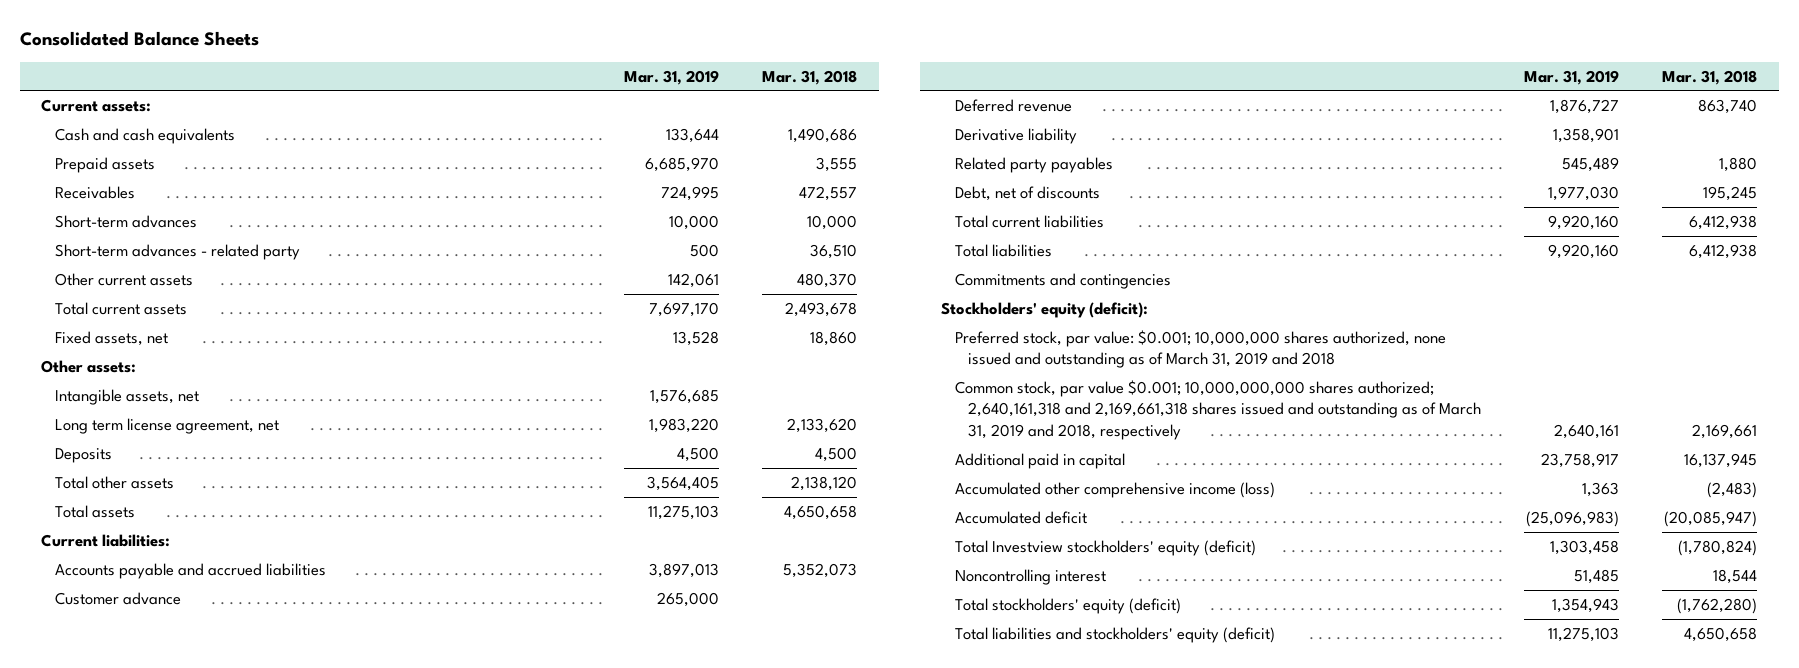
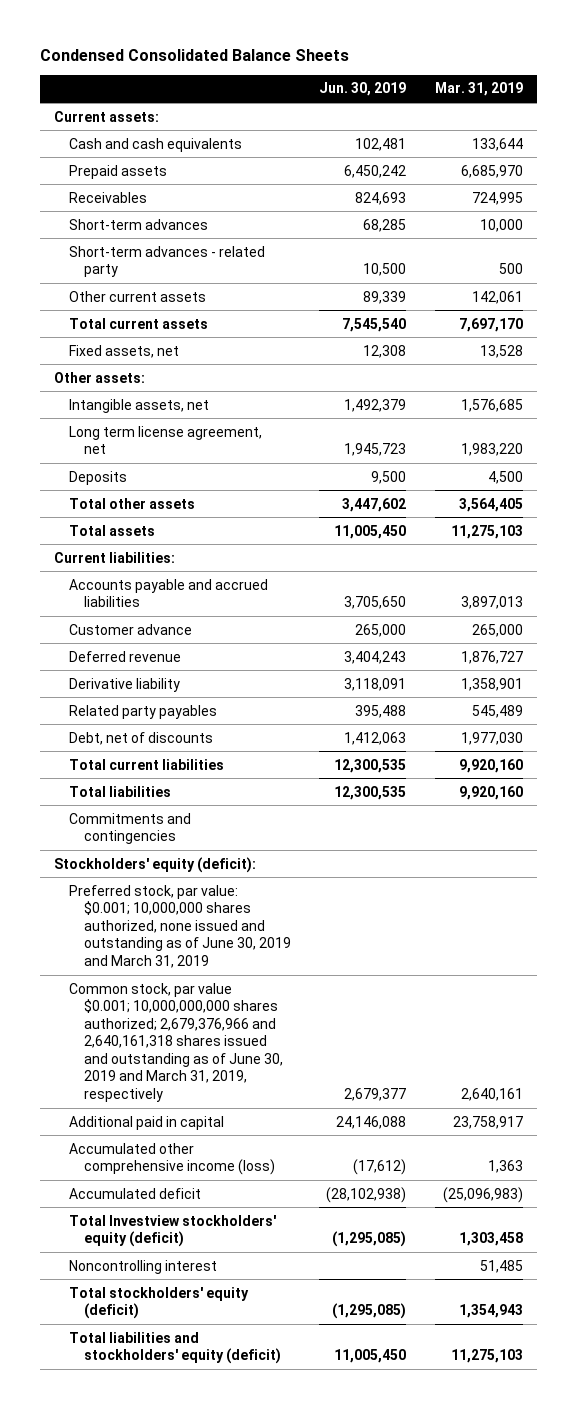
[19,31,259,47] Consolidated Balance Sheets -> [39,48,349,61] Condensed Consolidated Balance Sheets
[762,69,858,85] Mar. 31, 2018 -> none
none -> [319,82,407,97] Jun. 30, 2019
[954,329,1446,369] Preferred stock, par value: $0.001; 10,000,000 shares authorized, none issued and outstanding as of March 31, 2019 and 2018 -> [68,884,291,968] Preferred stock, par value: $0.001; 10,000,000 shares authorized, none issued and outstanding as of June 30, 2019 and March 31, 2019
[954,379,1482,440] Common stock, par value $0.001; 10,000,000,000 shares authorized; 2,640,161,318 and 2,169,661,318 shares issued and outstanding as of March 31, 2019 and 2018, respectively -> [68,982,283,1103] Common stock, par value $0.001; 10,000,000,000 shares authorized; 2,679,376,966 and 2,640,161,318 shares issued and outstanding as of June 30, 2019 and March 31, 2019, respectively

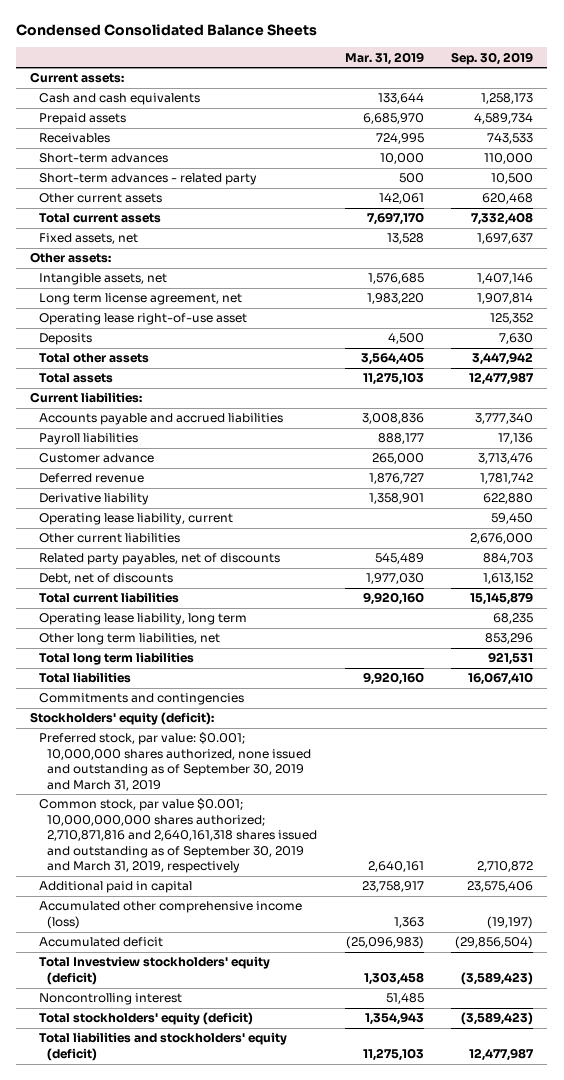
[319,82,407,97] Jun. 30, 2019 -> none
none -> [451,51,534,65] Sep. 30, 2019
none -> [38,313,247,326] Operating lease right-of-use asset
[461,596,524,610] 3,897,013 -> [361,413,424,425] 3,008,836
none -> [38,433,138,446] Payroll liabilities
none -> [38,513,233,526] Operating lease liability, current
none -> [38,533,180,544] Other current liabilities
[68,704,217,719] Related party payables -> [38,553,280,566] Related party payables, net of discounts
none -> [38,613,247,626] Operating lease liability, long term
none -> [38,633,220,646] Other long term liabilities, net
none -> [38,652,194,666] Total long term liabilities
[68,884,291,968] Preferred stock, par value: $0.001; 10,000,000 shares authorized, none issued and outstanding as of June 30, 2019 and March 31, 2019 -> [38,732,312,791] Preferred stock, par value: $0.001; 10,000,000 shares authorized, none issued and outstanding as of September 30, 2019 and March 31, 2019
[68,982,283,1103] Common stock, par value $0.001; 10,000,000,000 shares authorized; 2,679,376,966 and 2,640,161,318 shares issued and outstanding as of June 30, 2019 and March 31, 2019, respectively -> [38,798,318,874] Common stock, par value $0.001; 10,000,000,000 shares authorized; 2,710,871,816 and 2,640,161,318 shares issued and outstanding as of September 30, 2019 and March 31, 2019, respectively

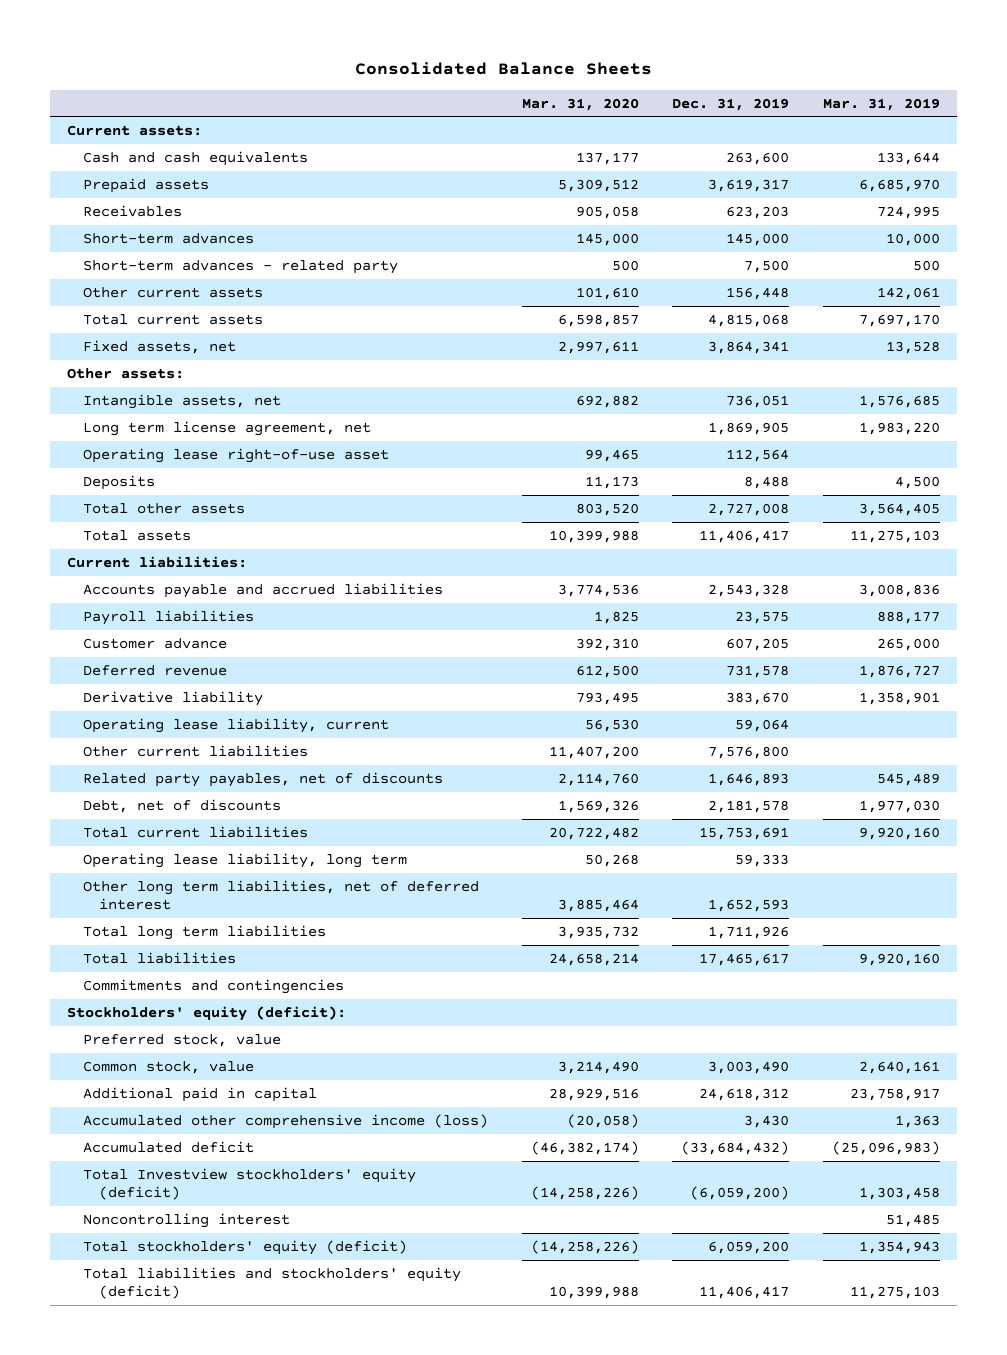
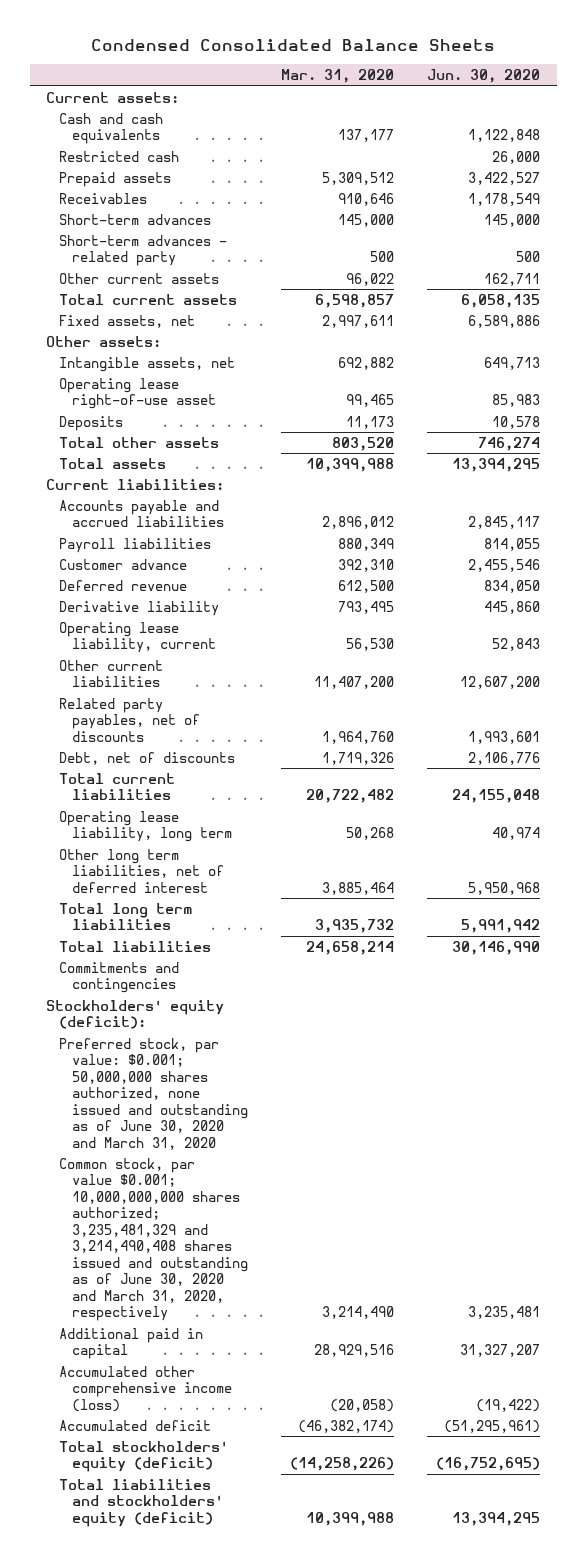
[354,62,652,76] Consolidated Balance Sheets -> [91,38,496,51] Condensed Consolidated Balance Sheets
[672,97,790,111] Dec. 31, 2019 -> none
[822,97,940,111] Mar. 31, 2019 -> none
none -> [427,68,541,83] Jun. 30, 2020
none -> [59,150,180,162] Restricted cash
[575,205,639,219] 905,058 -> [338,192,395,206] 910,646
[575,286,639,300] 101,610 -> [346,272,395,286] 96,022
[83,420,372,436] Long term license agreement, net -> none
[557,583,639,597] 3,774,536 -> [322,516,395,530] 2,896,012
[593,610,639,624] 1,825 -> [338,537,395,551] 880,349
[557,772,639,786] 2,114,760 -> [322,730,395,744] 1,964,760
[557,799,639,813] 1,569,326 -> [322,751,395,765] 1,719,326
[83,1033,282,1047] Preferred stock, value -> [59,1037,249,1150] Preferred stock, par value: $0.001; 50,000,000 shares authorized, none issued and outstanding as of June 30, 2020 and March 31, 2020
[83,1060,255,1074] Common stock, value -> [59,1157,249,1322] Common stock, par value $0.001; 10,000,000,000 shares authorized; 3,235,481,329 and 3,214,490,408 shares issued and outstanding as of June 30, 2020 and March 31, 2020, respectively
[83,1167,417,1201] Total Investview stockholders' equity (deficit) -> none
[83,1212,291,1228] Noncontrolling interest -> none

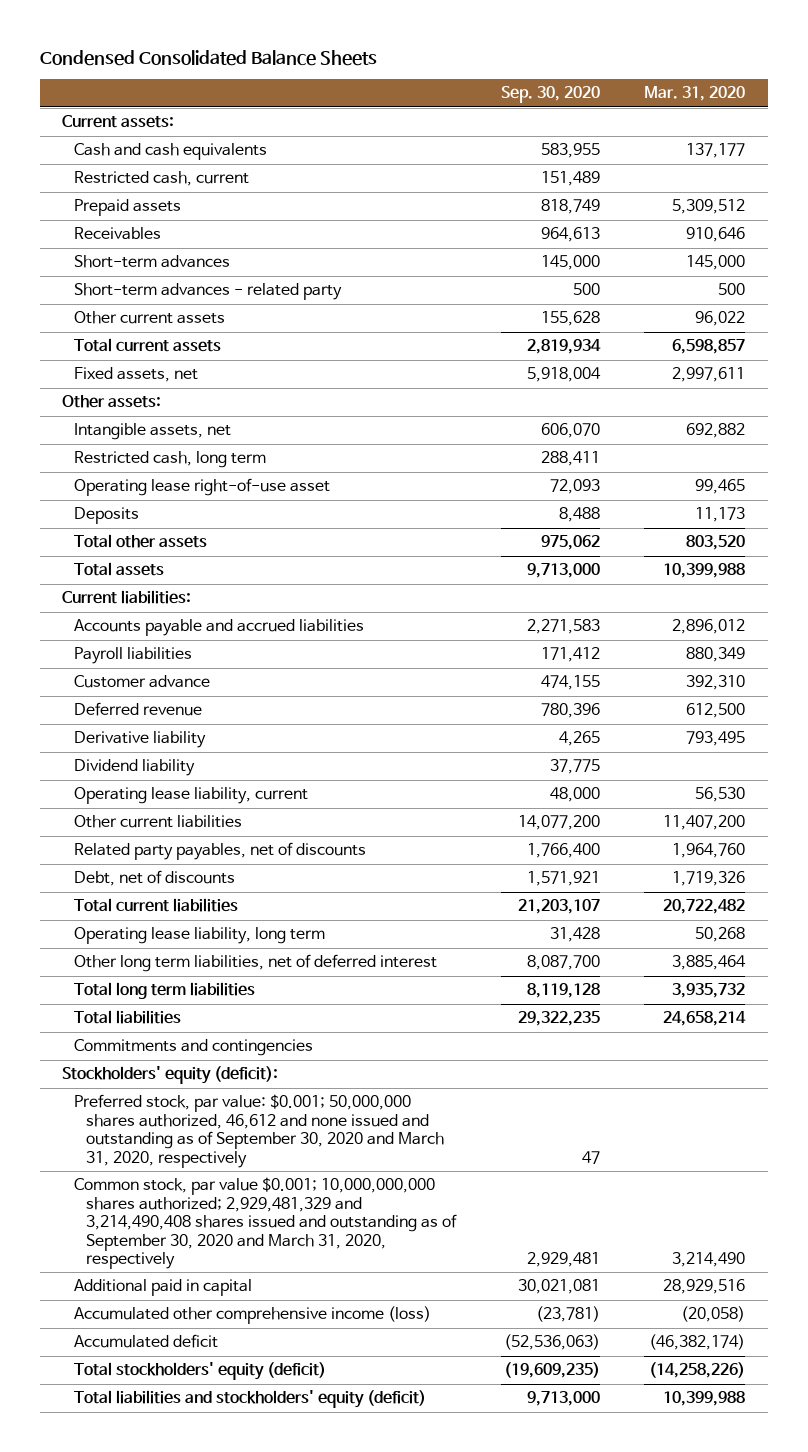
[427,68,541,83] Jun. 30, 2020 -> none
none -> [500,86,600,104] Sep. 30, 2020
[59,150,180,162] Restricted cash -> [74,171,250,187] Restricted cash, current
none -> [74,451,267,469] Restricted cash, long term
none -> [74,759,196,777] Dividend liability
[59,1037,249,1150] Preferred stock, par value: $0.001; 50,000,000 shares authorized, none issued and outstanding as of June 30, 2020 and March 31, 2020 -> [74,1094,445,1168] Preferred stock, par value: $0.001; 50,000,000 shares authorized, 46,612 and none issued and outstanding as of September 30, 2020 and March 31, 2020, respectively
[59,1157,249,1322] Common stock, par value $0.001; 10,000,000,000 shares authorized; 3,235,481,329 and 3,214,490,408 shares issued and outstanding as of June 30, 2020 and March 31, 2020, respectively -> [74,1177,458,1269] Common stock, par value $0.001; 10,000,000,000 shares authorized; 2,929,481,329 and 3,214,490,408 shares issued and outstanding as of September 30, 2020 and March 31, 2020, respectively

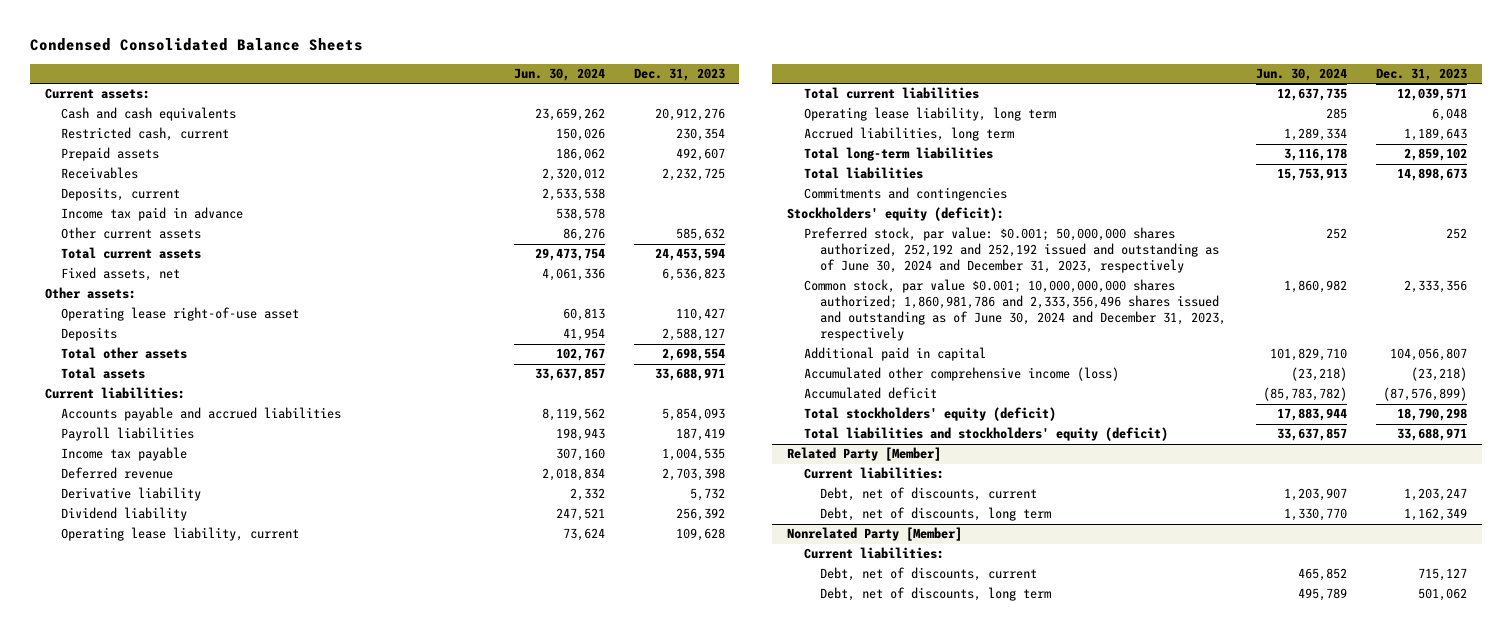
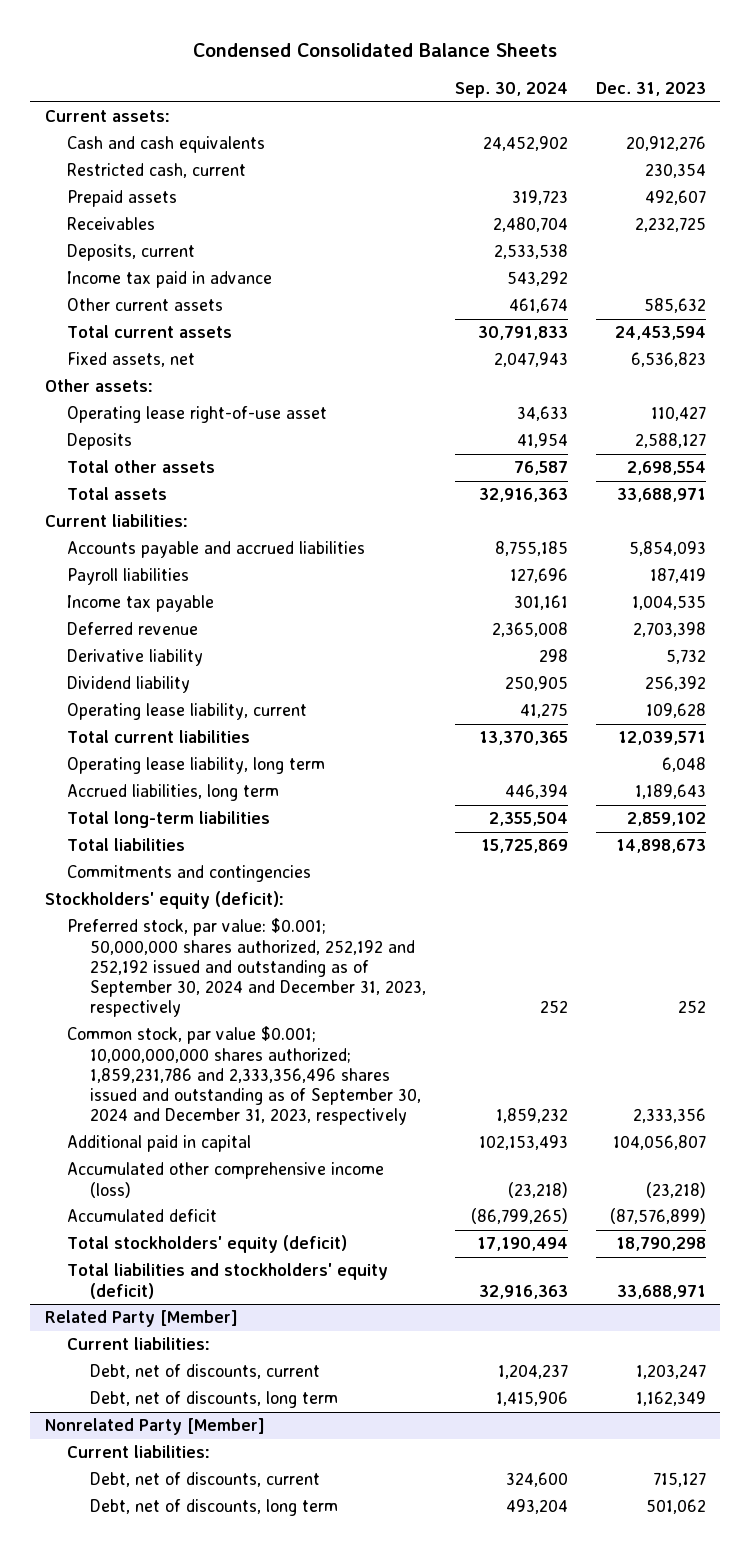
[513,67,605,81] Jun. 30, 2024 -> none
none -> [454,82,568,99] Sep. 30, 2024
[803,227,1220,274] Preferred stock, par value: $0.001; 50,000,000 shares authorized, 252,192 and 252,192 issued and outstanding as of June 30, 2024 and December 31, 2023, respectively -> [67,918,427,1018] Preferred stock, par value: $0.001; 50,000,000 shares authorized, 252,192 and 252,192 issued and outstanding as of September 30, 2024 and December 31, 2023, respectively
[803,279,1227,342] Common stock, par value $0.001; 10,000,000,000 shares authorized; 1,860,981,786 and 2,333,356,496 shares issued and outstanding as of June 30, 2024 and December 31, 2023, respectively -> [67,1026,422,1126] Common stock, par value $0.001; 10,000,000,000 shares authorized; 1,859,231,786 and 2,333,356,496 shares issued and outstanding as of September 30, 2024 and December 31, 2023, respectively

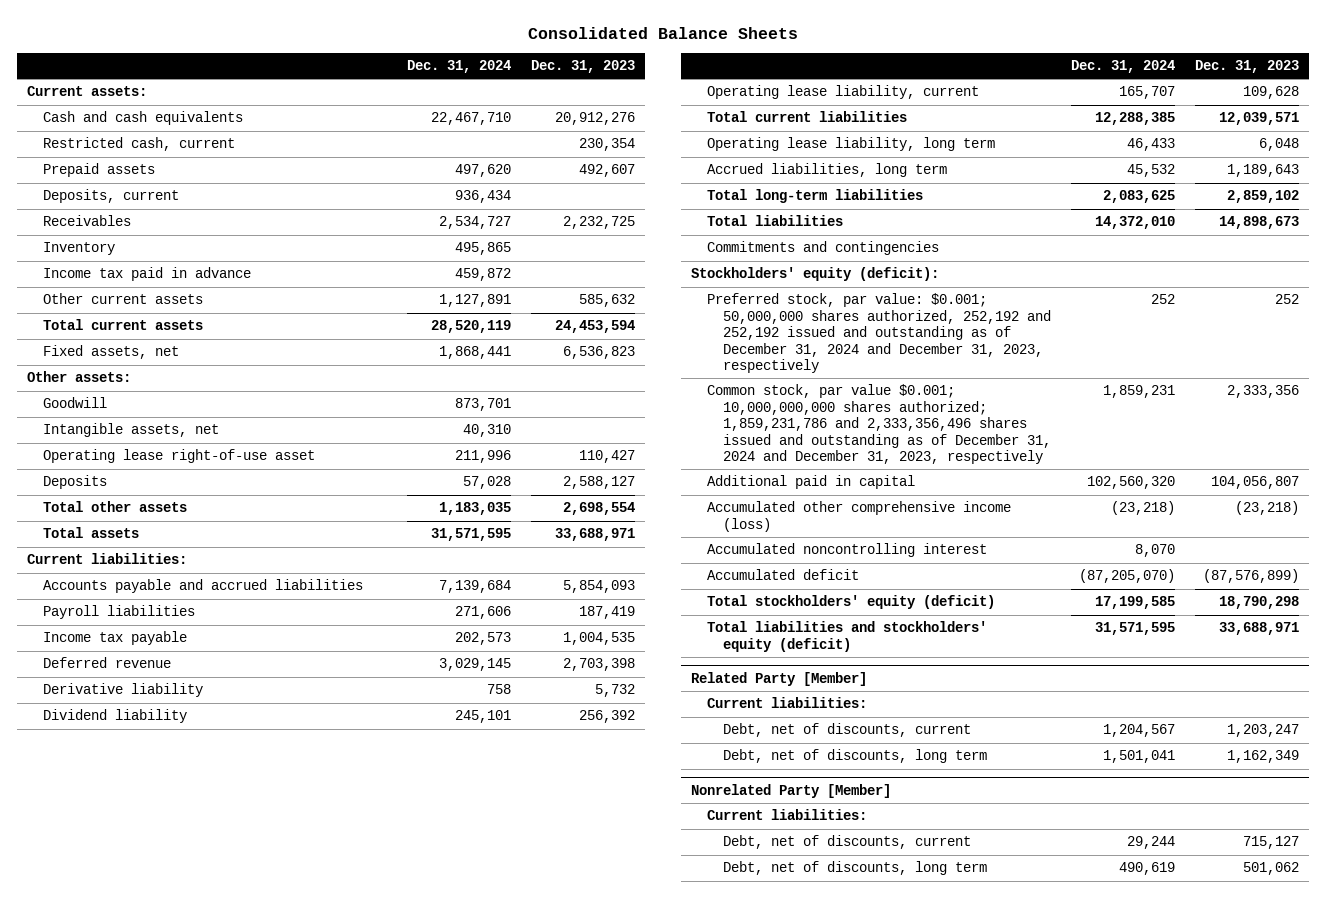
[193,43,558,58] Condensed Consolidated Balance Sheets -> [527,26,798,39] Consolidated Balance Sheets
[454,82,568,99] Sep. 30, 2024 -> none
none -> [407,60,512,74] Dec. 31, 2024
[67,217,156,231] Receivables -> [42,215,131,227] Receivables
none -> [42,242,115,256] Inventory
none -> [42,397,107,409] Goodwill
none -> [42,423,219,438] Intangible assets, net
[67,918,427,1018] Preferred stock, par value: $0.001; 50,000,000 shares authorized, 252,192 and 252,192 issued and outstanding as of September 30, 2024 and December 31, 2023, respectively -> [706,293,1052,373] Preferred stock, par value: $0.001; 50,000,000 shares authorized, 252,192 and 252,192 issued and outstanding as of December 31, 2024 and December 31, 2023, respectively
[67,1026,422,1126] Common stock, par value $0.001; 10,000,000,000 shares authorized; 1,859,231,786 and 2,333,356,496 shares issued and outstanding as of September 30, 2024 and December 31, 2023, respectively -> [706,384,1052,464] Common stock, par value $0.001; 10,000,000,000 shares authorized; 1,859,231,786 and 2,333,356,496 shares issued and outstanding as of December 31, 2024 and December 31, 2023, respectively
none -> [706,543,987,558] Accumulated noncontrolling interest

